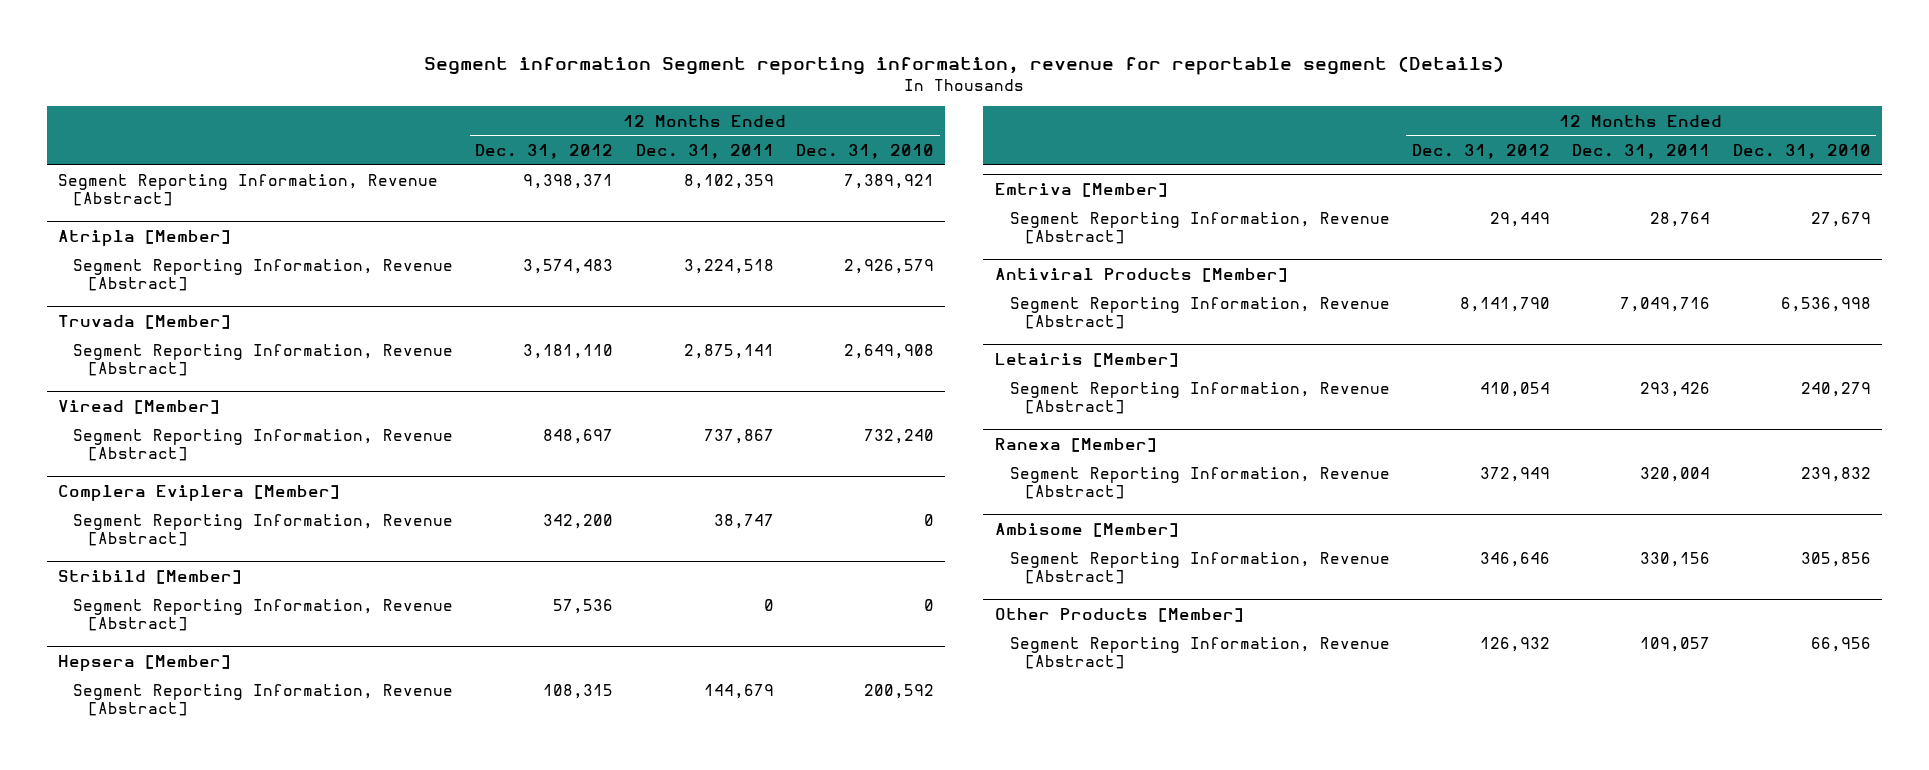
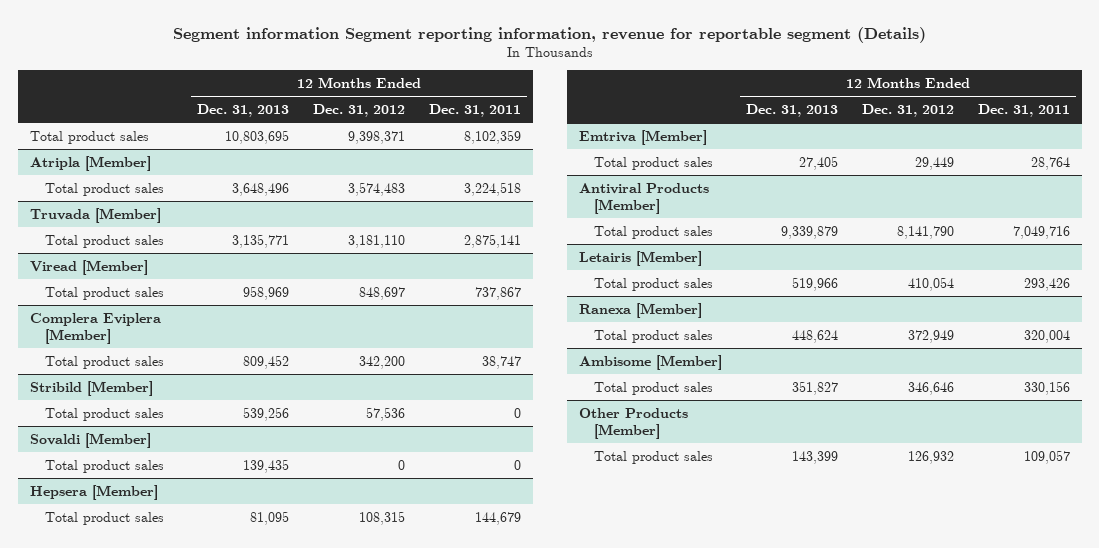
[795,143,934,159] Dec. 31, 2010 -> none
none -> [196,103,289,117] Dec. 31, 2013
[57,174,438,207] Segment Reporting Information, Revenue [Abstract] -> [29,130,149,144] Total product sales
[72,259,453,292] Segment Reporting Information, Revenue [Abstract] -> [45,182,165,196] Total product sales
[72,344,453,377] Segment Reporting Information, Revenue [Abstract] -> [45,234,165,248] Total product sales
[72,429,453,462] Segment Reporting Information, Revenue [Abstract] -> [45,286,165,300] Total product sales
[72,514,453,547] Segment Reporting Information, Revenue [Abstract] -> [45,355,165,369] Total product sales
[72,599,453,632] Segment Reporting Information, Revenue [Abstract] -> [45,407,165,421] Total product sales
none -> [29,432,151,448] Sovaldi [Member]
none -> [45,459,165,473] Total product sales
[72,684,453,717] Segment Reporting Information, Revenue [Abstract] -> [45,511,165,525] Total product sales
[1009,212,1390,245] Segment Reporting Information, Revenue [Abstract] -> [593,156,713,170] Total product sales
[1009,297,1390,330] Segment Reporting Information, Revenue [Abstract] -> [593,225,713,239] Total product sales
[1009,382,1390,415] Segment Reporting Information, Revenue [Abstract] -> [593,277,713,291] Total product sales
[1009,467,1390,500] Segment Reporting Information, Revenue [Abstract] -> [593,329,713,343] Total product sales
[1009,552,1390,585] Segment Reporting Information, Revenue [Abstract] -> [593,381,713,395] Total product sales
[1009,637,1390,670] Segment Reporting Information, Revenue [Abstract] -> [593,450,713,464] Total product sales

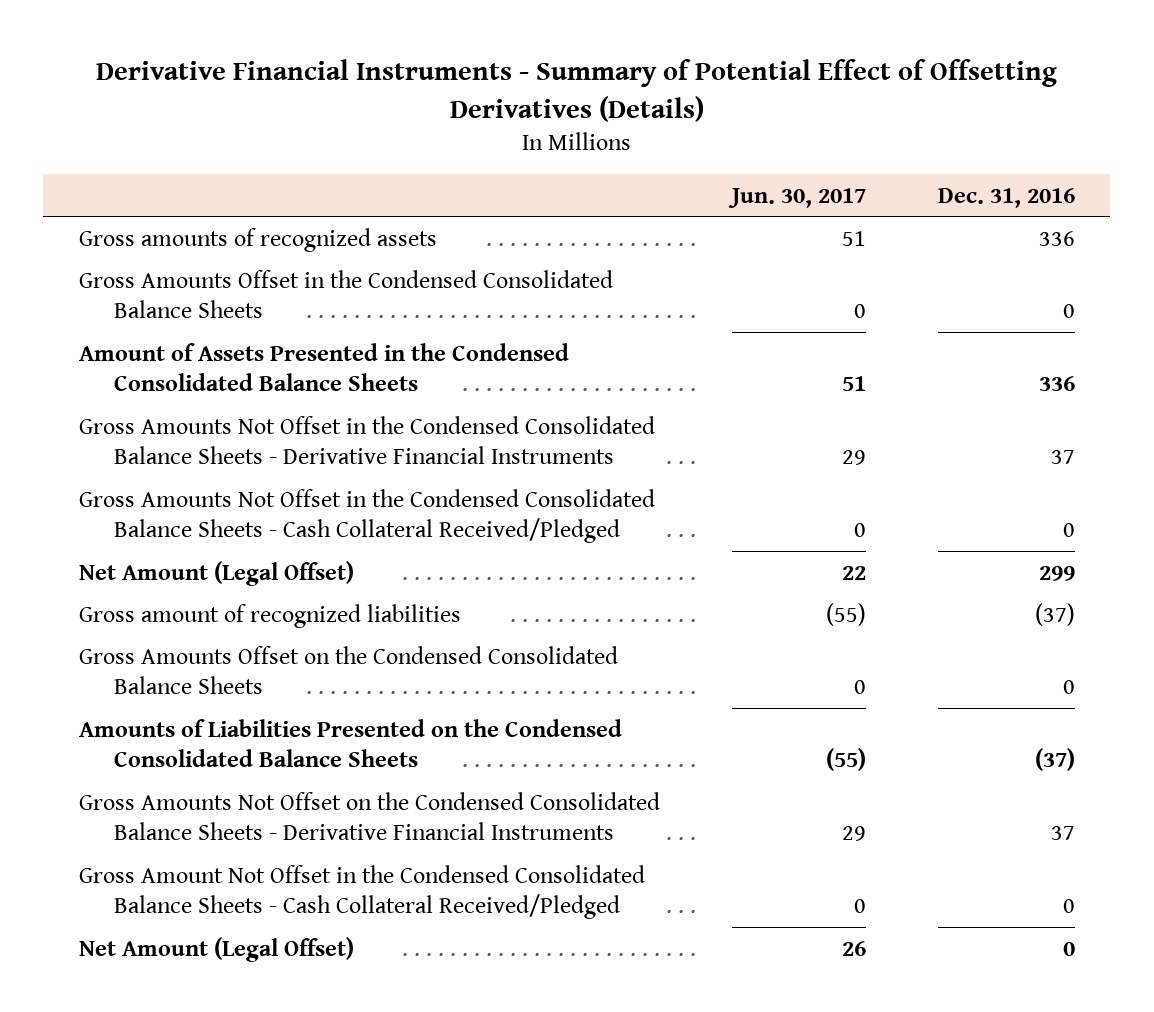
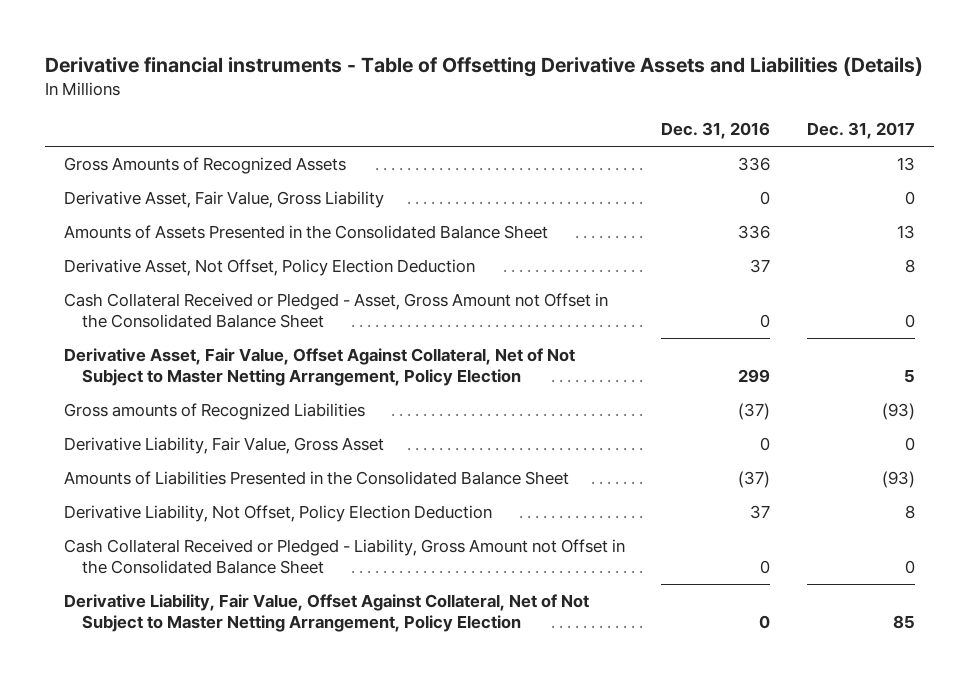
[95,59,1057,122] Derivative Financial Instruments - Summary of Potential Effect of Offsetting Derivatives (Details) -> [45,56,924,77] Derivative financial instruments - Table of Offsetting Derivative Assets and Liabilities (Details)
[727,187,866,208] Jun. 30, 2017 -> none
none -> [807,122,916,140] Dec. 31, 2017
[78,227,437,252] Gross amounts of recognized assets -> [63,157,346,175] Gross Amounts of Recognized Assets
[78,269,613,319] Gross Amounts Offset in the Condensed Consolidated Balance Sheets -> [63,191,384,209] Derivative Asset, Fair Value, Gross Liability
[78,342,569,392] Amount of Assets Presented in the Condensed Consolidated Balance Sheets -> [63,225,548,240] Amounts of Assets Presented in the Consolidated Balance Sheet
[78,415,655,465] Gross Amounts Not Offset in the Condensed Consolidated Balance Sheets - Derivative Financial Instruments -> [63,259,475,277] Derivative Asset, Not Offset, Policy Election Deduction
[78,488,655,544] Gross Amounts Not Offset in the Condensed Consolidated Balance Sheets - Cash Collateral Received/Pledged -> [63,293,608,328] Cash Collateral Received or Pledged - Asset, Gross Amount not Offset in the Consolidated Balance Sheet
[78,560,354,586] Net Amount (Legal Offset) -> [63,348,575,386] Derivative Asset, Fair Value, Offset Against Collateral, Net of Not Subject to Master Netting Arrangement, Policy Election
[78,603,461,628] Gross amount of recognized liabilities -> [63,403,365,421] Gross amounts of Recognized Liabilities
[78,645,618,695] Gross Amounts Offset on the Condensed Consolidated Balance Sheets -> [63,437,384,455] Derivative Liability, Fair Value, Gross Asset
[78,718,622,768] Amounts of Liabilities Presented on the Condensed Consolidated Balance Sheets -> [63,471,569,486] Amounts of Liabilities Presented in the Consolidated Balance Sheet
[78,791,660,841] Gross Amounts Not Offset on the Condensed Consolidated Balance Sheets - Derivative Financial Instruments -> [63,505,492,523] Derivative Liability, Not Offset, Policy Election Deduction
[78,864,645,920] Gross Amount Not Offset in the Condensed Consolidated Balance Sheets - Cash Collateral Received/Pledged -> [63,539,625,574] Cash Collateral Received or Pledged - Liability, Gross Amount not Offset in the Consolidated Balance Sheet
[78,936,354,962] Net Amount (Legal Offset) -> [63,594,589,632] Derivative Liability, Fair Value, Offset Against Collateral, Net of Not Subject to Master Netting Arrangement, Policy Election

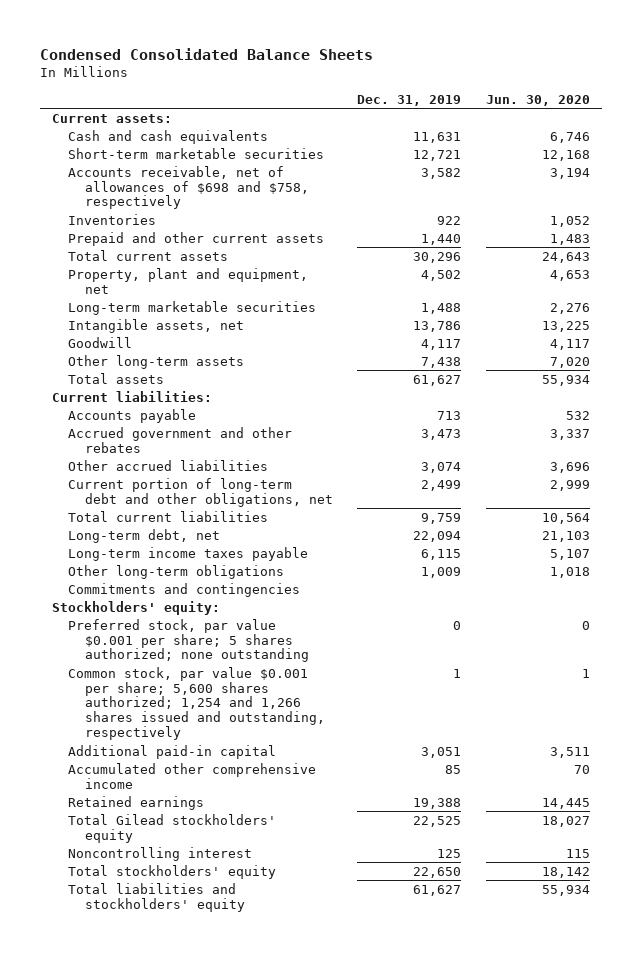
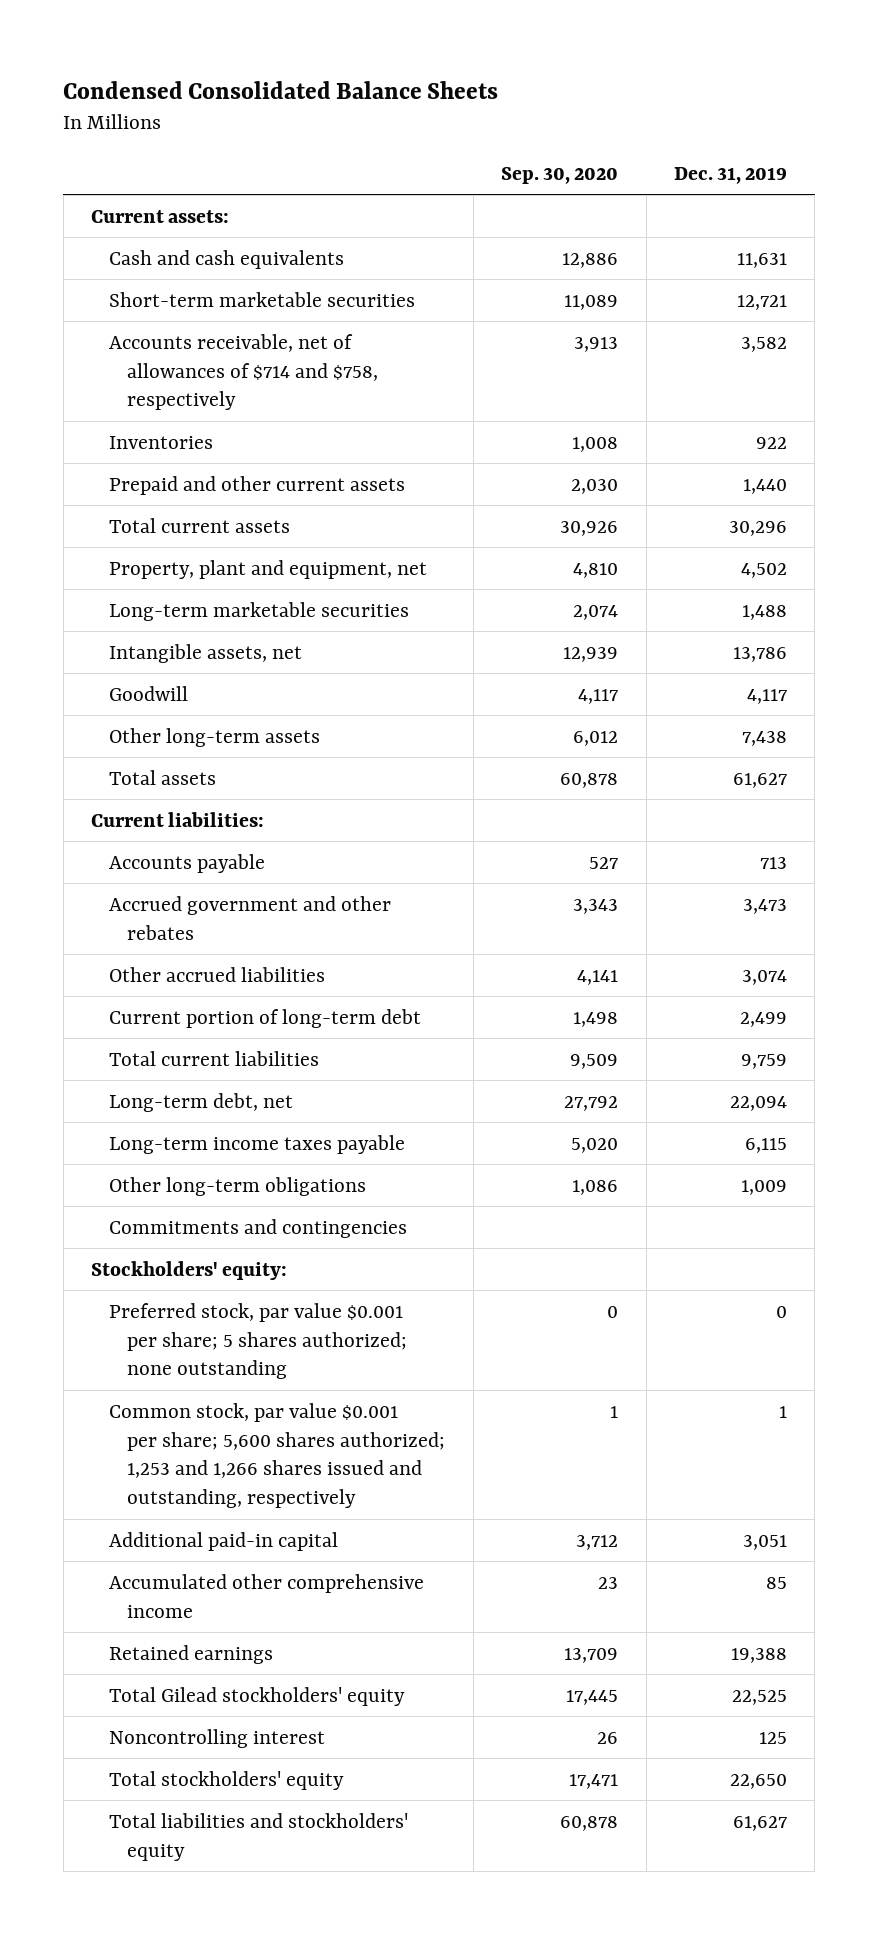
[486,94,591,106] Jun. 30, 2020 -> none
none -> [501,166,619,184] Sep. 30, 2020
[68,165,309,210] Accounts receivable, net of allowances of $698 and $758, respectively -> [109,333,379,411] Accounts receivable, net of allowances of $714 and $758, respectively
[68,477,333,507] Current portion of long-term debt and other obligations, net -> [109,1008,422,1028] Current portion of long-term debt
[68,666,325,741] Common stock, par value $0.001 per share; 5,600 shares authorized; 1,254 and 1,266 shares issued and outstanding, respectively -> [109,1402,446,1509] Common stock, par value $0.001 per share; 5,600 shares authorized; 1,253 and 1,266 shares issued and outstanding, respectively

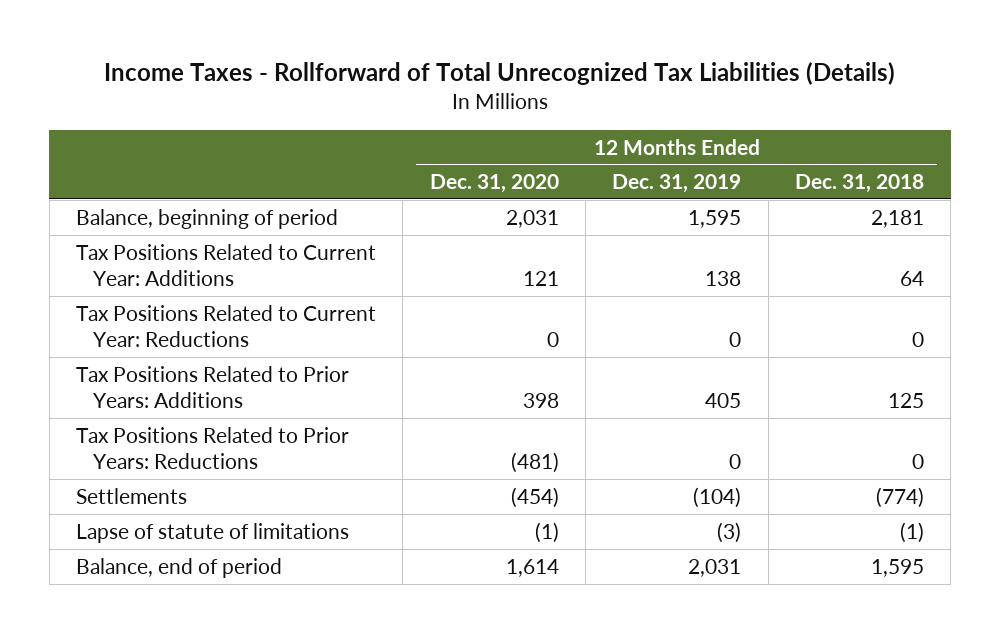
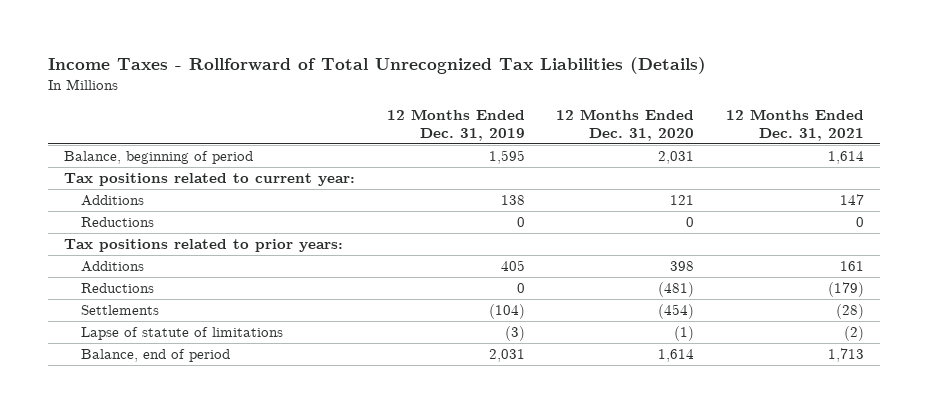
[794,174,924,194] Dec. 31, 2018 -> none
none -> [725,108,864,141] 12 Months Ended Dec. 31, 2021
none -> [63,172,355,186] Tax positions related to current year:
[75,243,376,286] Tax Positions Related to Current Year: Additions -> [81,194,145,206] Additions
[75,304,376,347] Tax Positions Related to Current Year: Reductions -> [81,216,155,227] Reductions
none -> [63,238,343,252] Tax positions related to prior years:
[75,365,349,408] Tax Positions Related to Prior Years: Additions -> [81,260,145,272] Additions
[75,426,349,469] Tax Positions Related to Prior Years: Reductions -> [81,282,155,293] Reductions

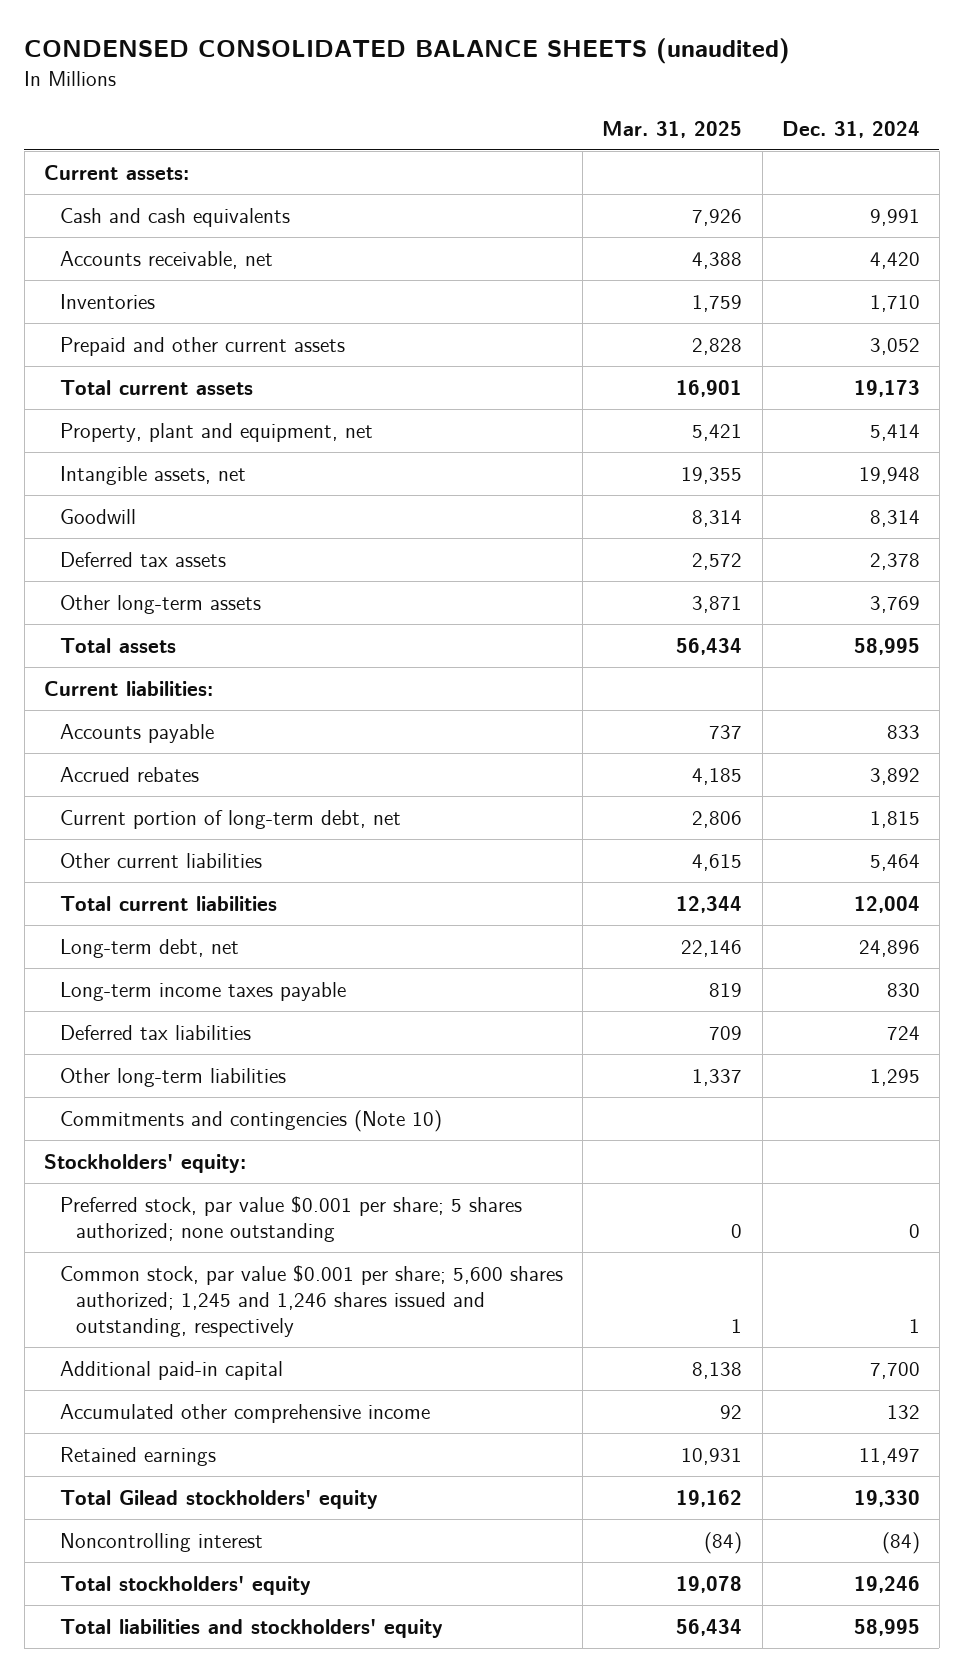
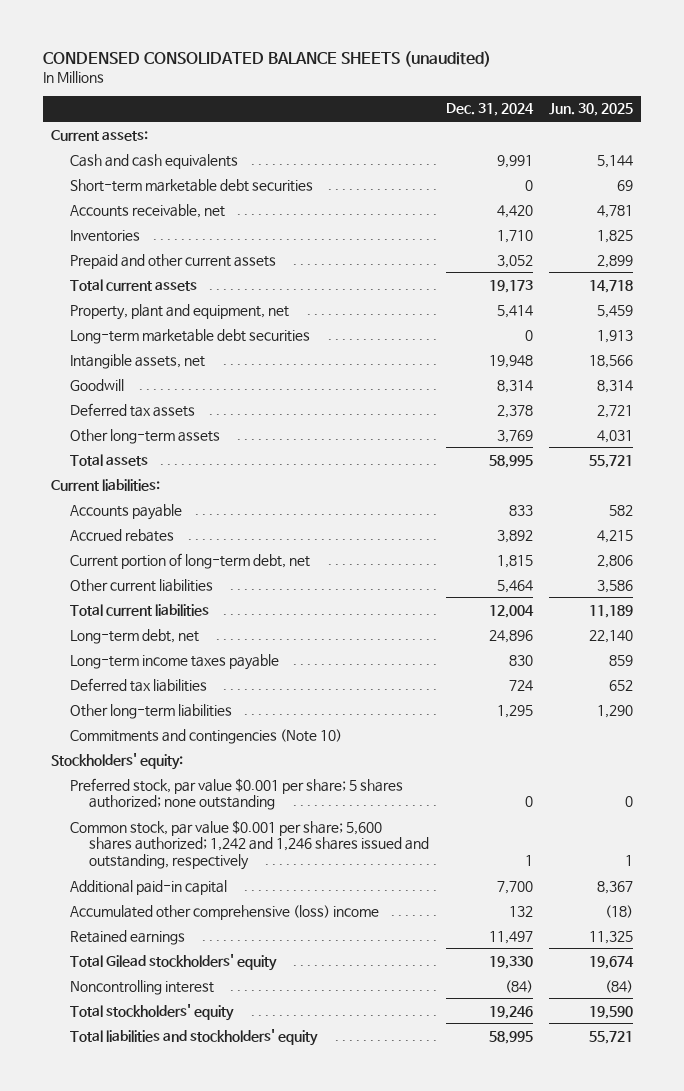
[602,120,743,138] Mar. 31, 2025 -> none
none -> [548,103,633,117] Jun. 30, 2025
none -> [70,178,314,192] Short-term marketable debt securities
none -> [70,328,311,344] Long-term marketable debt securities
[60,1264,564,1337] Common stock, par value $0.001 per share; 5,600 shares authorized; 1,245 and 1,246 shares issued and outstanding, respectively -> [70,819,430,871] Common stock, par value $0.001 per share; 5,600 shares authorized; 1,242 and 1,246 shares issued and outstanding, respectively
[60,1403,431,1423] Accumulated other comprehensive income -> [70,904,380,920] Accumulated other comprehensive (loss) income

